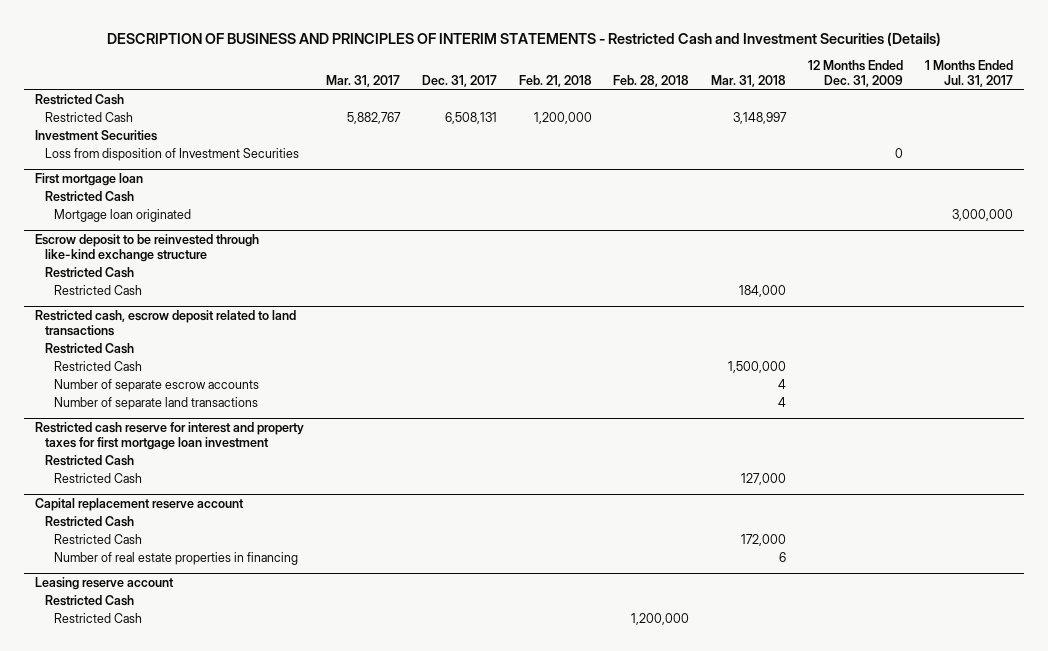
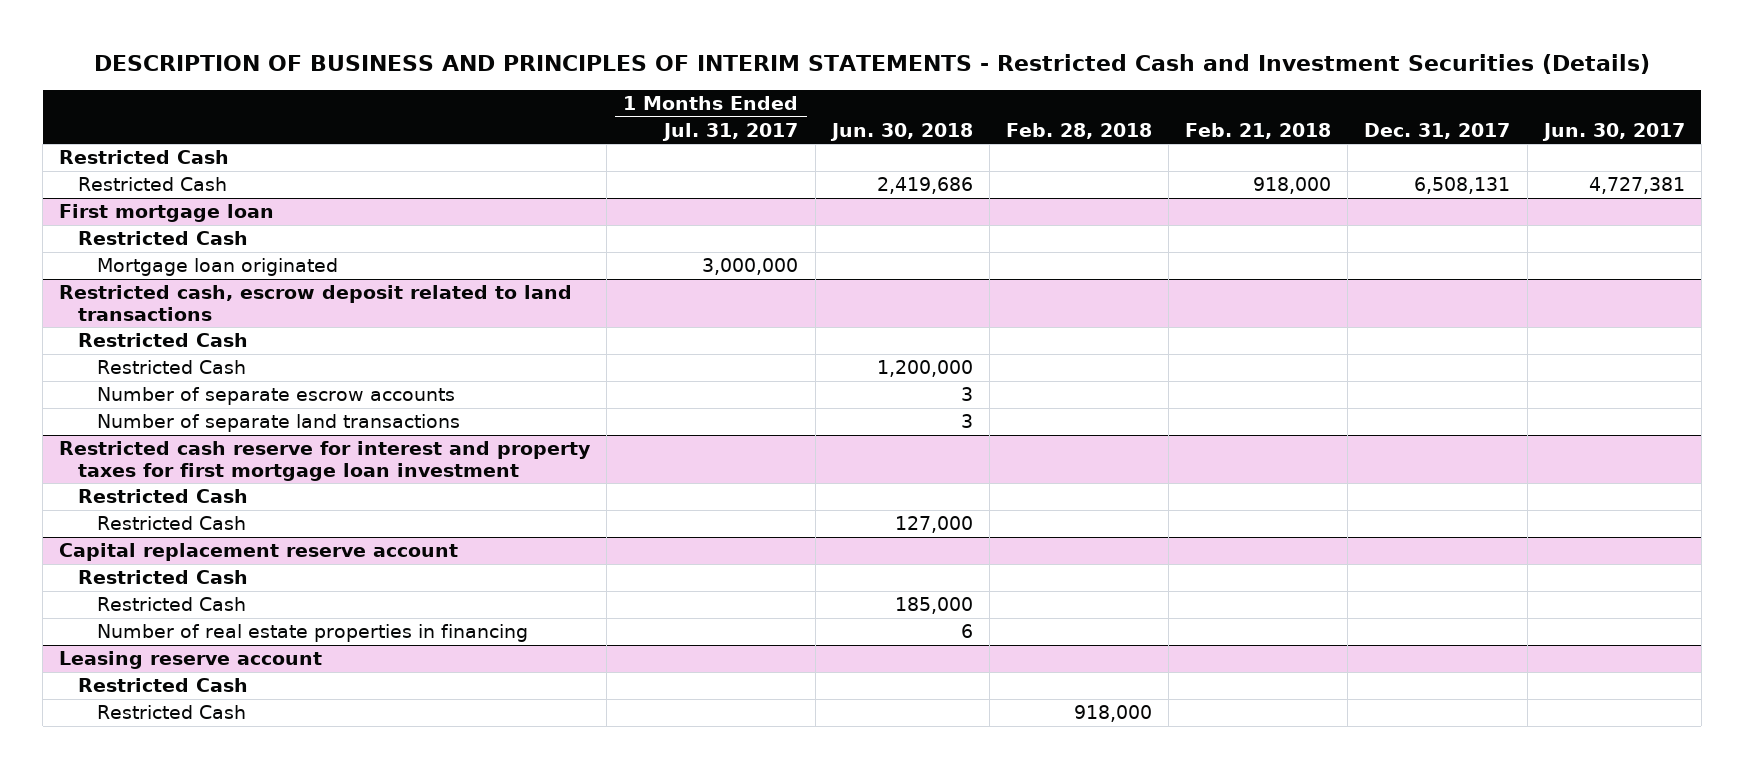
[325,74,400,87] Mar. 31, 2017 -> none
[711,74,787,87] Mar. 31, 2018 -> none
[807,59,903,87] 12 Months Ended Dec. 31, 2009 -> none
none -> [829,122,973,141] Jun. 30, 2018
none -> [1541,122,1685,141] Jun. 30, 2017
[35,129,158,141] Investment Securities -> none
[44,147,299,161] Loss from disposition of Investment Securities -> none
[533,111,592,124] 1,200,000 -> [1253,177,1332,195] 918,000
[35,233,260,262] Escrow deposit to be reinvested through like-kind exchange structure -> none
[44,266,134,278] Restricted Cash -> none
[53,284,142,295] Restricted Cash -> none
[631,612,690,625] 1,200,000 -> [1073,705,1152,723] 918,000

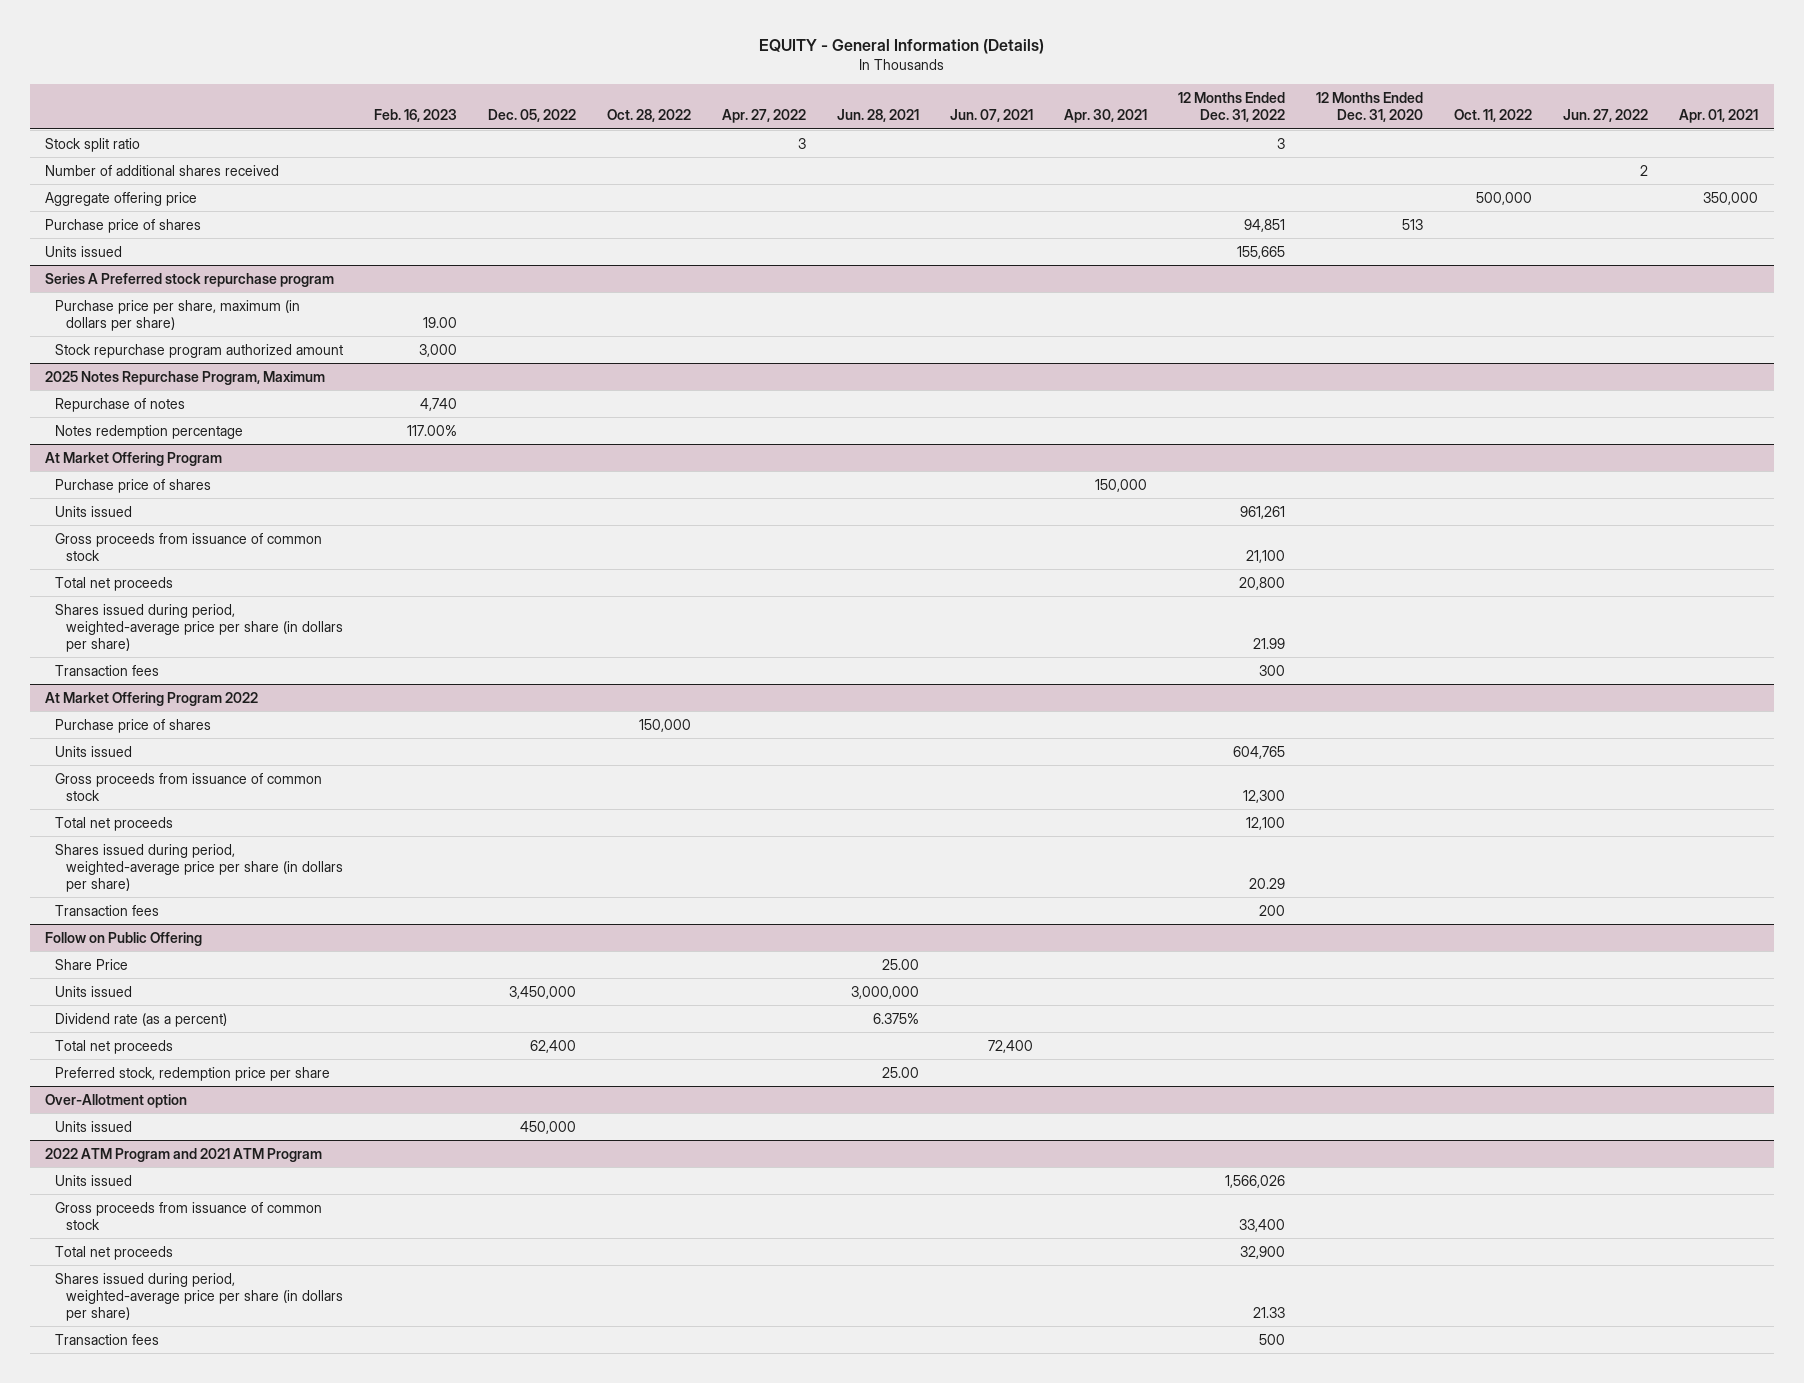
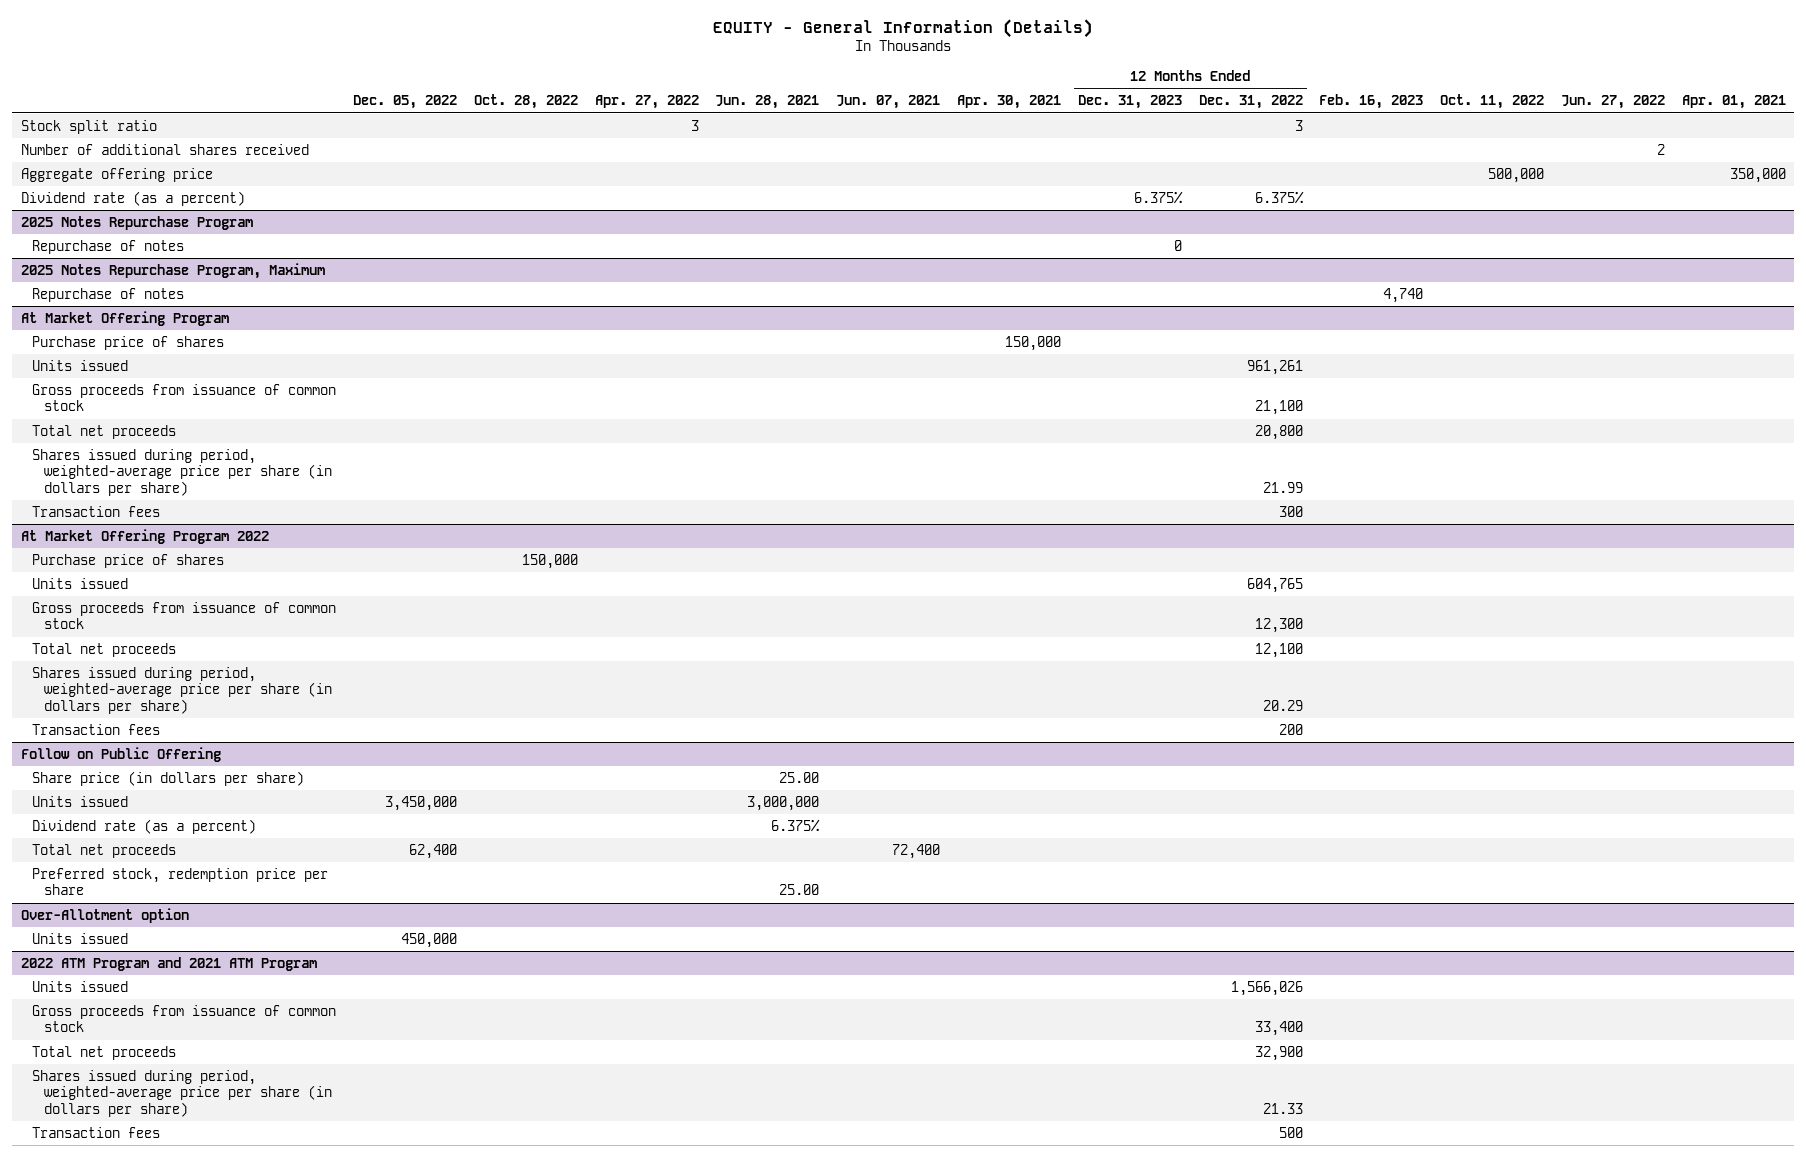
[1316,91,1424,123] 12 Months Ended Dec. 31, 2020 -> none
none -> [1077,95,1182,110] Dec. 31, 2023
[45,218,202,233] Purchase price of shares -> none
[45,245,123,257] Units issued -> none
[45,272,335,287] Series A Preferred stock repurchase program -> none
[55,299,301,331] Purchase price per share, maximum (in dollars per share) -> none
[55,343,344,358] Stock repurchase program authorized amount -> none
none -> [20,190,245,206] Dividend rate (as a percent)
none -> [20,215,253,230] 2025 Notes Repurchase Program
none -> [32,239,185,254] Repurchase of notes
[55,424,244,439] Notes redemption percentage -> none
[55,958,129,970] Share Price -> [32,770,305,786] Share price (in dollars per share)

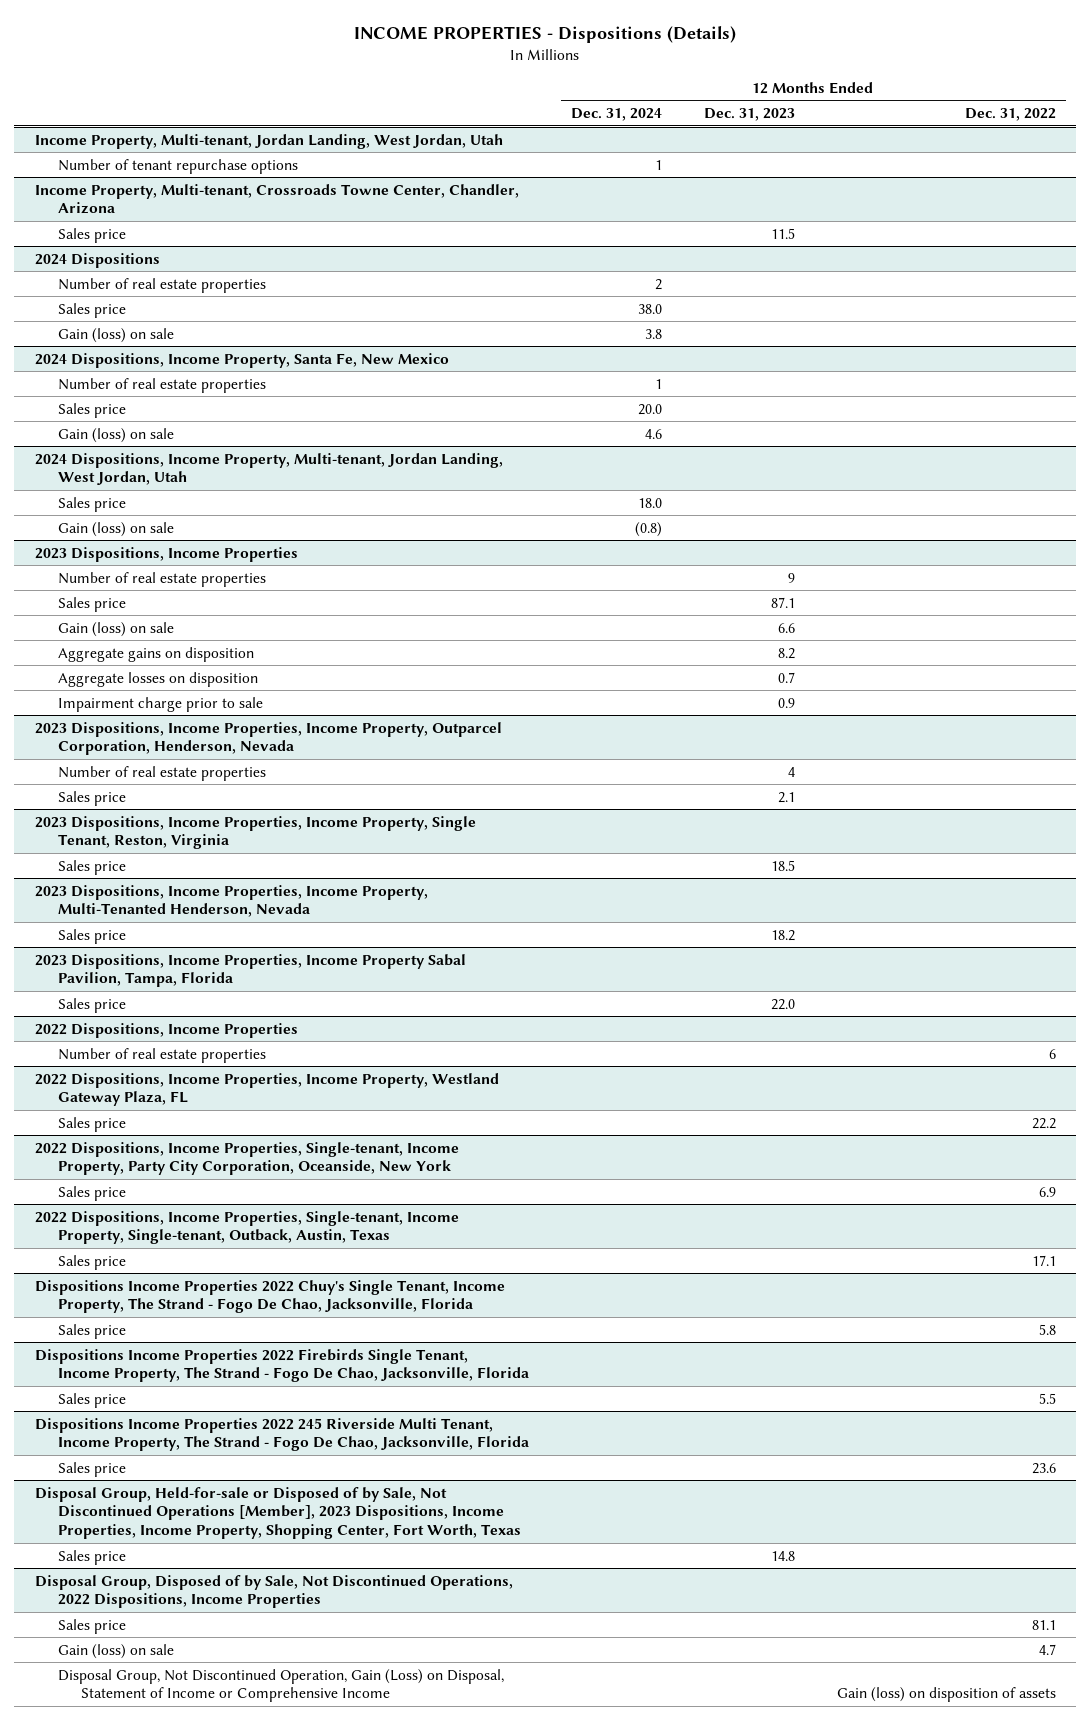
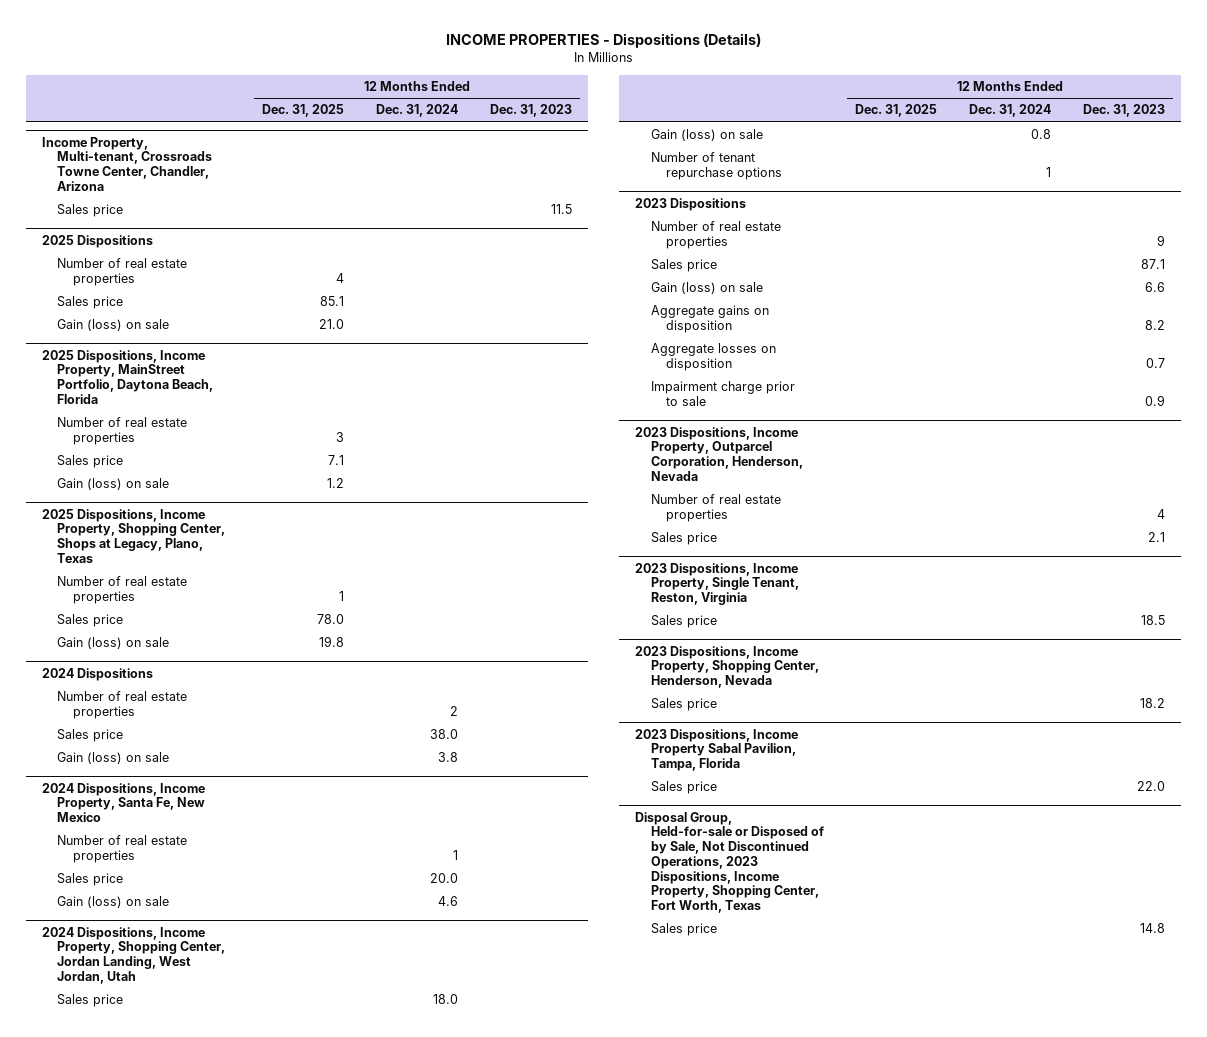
[964,108,1056,122] Dec. 31, 2022 -> none
none -> [262,104,345,118] Dec. 31, 2025
[35,133,504,149] Income Property, Multi-tenant, Jordan Landing, West Jordan, Utah -> none
[58,158,299,174] Number of tenant repurchase options -> none
none -> [41,234,153,248] 2025 Dispositions
none -> [57,258,188,287] Number of real estate properties
none -> [57,296,124,310] Sales price
none -> [57,319,170,332] Gain (loss) on sale
none -> [41,349,214,404] 2025 Dispositions, Income Property, MainStreet Portfolio, Daytona Beach, Florida
none -> [57,417,188,446] Number of real estate properties
none -> [57,455,124,469] Sales price
none -> [57,478,170,491] Gain (loss) on sale
none -> [41,508,226,563] 2025 Dispositions, Income Property, Shopping Center, Shops at Legacy, Plano, Texas
none -> [57,576,188,605] Number of real estate properties
none -> [57,614,124,628] Sales price
none -> [57,637,170,650] Gain (loss) on sale
[35,452,504,486] 2024 Dispositions, Income Property, Multi-tenant, Jordan Landing, West Jordan, Utah -> [41,926,226,984] 2024 Dispositions, Income Property, Shopping Center, Jordan Landing, West Jordan, Utah
[635,521,663,537] (0.8) -> [1031,129,1052,140] 0.8
none -> [650,152,783,181] Number of tenant repurchase options
[35,546,299,562] 2023 Dispositions, Income Properties -> [635,197,747,211] 2023 Dispositions
[35,721,503,756] 2023 Dispositions, Income Properties, Income Property, Outparcel Corporation, Henderson, Nevada -> [635,426,803,481] 2023 Dispositions, Income Property, Outparcel Corporation, Henderson, Nevada
[35,815,477,850] 2023 Dispositions, Income Properties, Income Property, Single Tenant, Reston, Virginia -> [635,562,799,606] 2023 Dispositions, Income Property, Single Tenant, Reston, Virginia
[35,884,429,918] 2023 Dispositions, Income Properties, Income Property, Multi-Tenanted Henderson, Nevada -> [635,645,819,689] 2023 Dispositions, Income Property, Shopping Center, Henderson, Nevada
[35,953,467,988] 2023 Dispositions, Income Properties, Income Property Sabal Pavilion, Tampa, Florida -> [635,728,799,772] 2023 Dispositions, Income Property Sabal Pavilion, Tampa, Florida
[35,1022,299,1038] 2022 Dispositions, Income Properties -> none
[58,1047,267,1063] Number of real estate properties -> none
[35,1072,500,1107] 2022 Dispositions, Income Properties, Income Property, Westland Gateway Plaza, FL -> none
[58,1116,127,1132] Sales price -> none
[35,1141,460,1176] 2022 Dispositions, Income Properties, Single-tenant, Income Property, Party City Corporation, Oceanside, New York -> none
[58,1185,127,1201] Sales price -> none
[35,1210,460,1245] 2022 Dispositions, Income Properties, Single-tenant, Income Property, Single-tenant, Outback, Austin, Texas -> none
[58,1254,127,1270] Sales price -> none
[35,1279,506,1314] Dispositions Income Properties 2022 Chuy's Single Tenant, Income Property, The Strand - Fogo De Chao, Jacksonville, Florida -> none
[58,1323,127,1339] Sales price -> none
[35,1348,530,1383] Dispositions Income Properties 2022 Firebirds Single Tenant, Income Property, The Strand - Fogo De Chao, Jacksonville, Florida -> none
[58,1392,127,1408] Sales price -> none
[35,1417,530,1452] Dispositions Income Properties 2022 245 Riverside Multi Tenant, Income Property, The Strand - Fogo De Chao, Jacksonville, Florida -> none
[58,1461,127,1477] Sales price -> none
[35,1486,522,1540] Disposal Group, Held-for-sale or Disposed of by Sale, Not Discontinued Operations [Member], 2023 Dispositions, Income Properties, Income Property, Shopping Center, Fort Worth, Texas -> [635,811,824,914] Disposal Group, Held-for-sale or Disposed of by Sale, Not Discontinued Operations, 2023 Dispositions, Income Property, Shopping Center, Fort Worth, Texas
[35,1574,514,1609] Disposal Group, Disposed of by Sale, Not Discontinued Operations, 2022 Dispositions, Income Properties -> none
[58,1618,127,1634] Sales price -> none
[58,1643,175,1659] Gain (loss) on sale -> none
[58,1668,505,1703] Disposal Group, Not Discontinued Operation, Gain (Loss) on Disposal, Statement of Income or Comprehensive Income -> none

